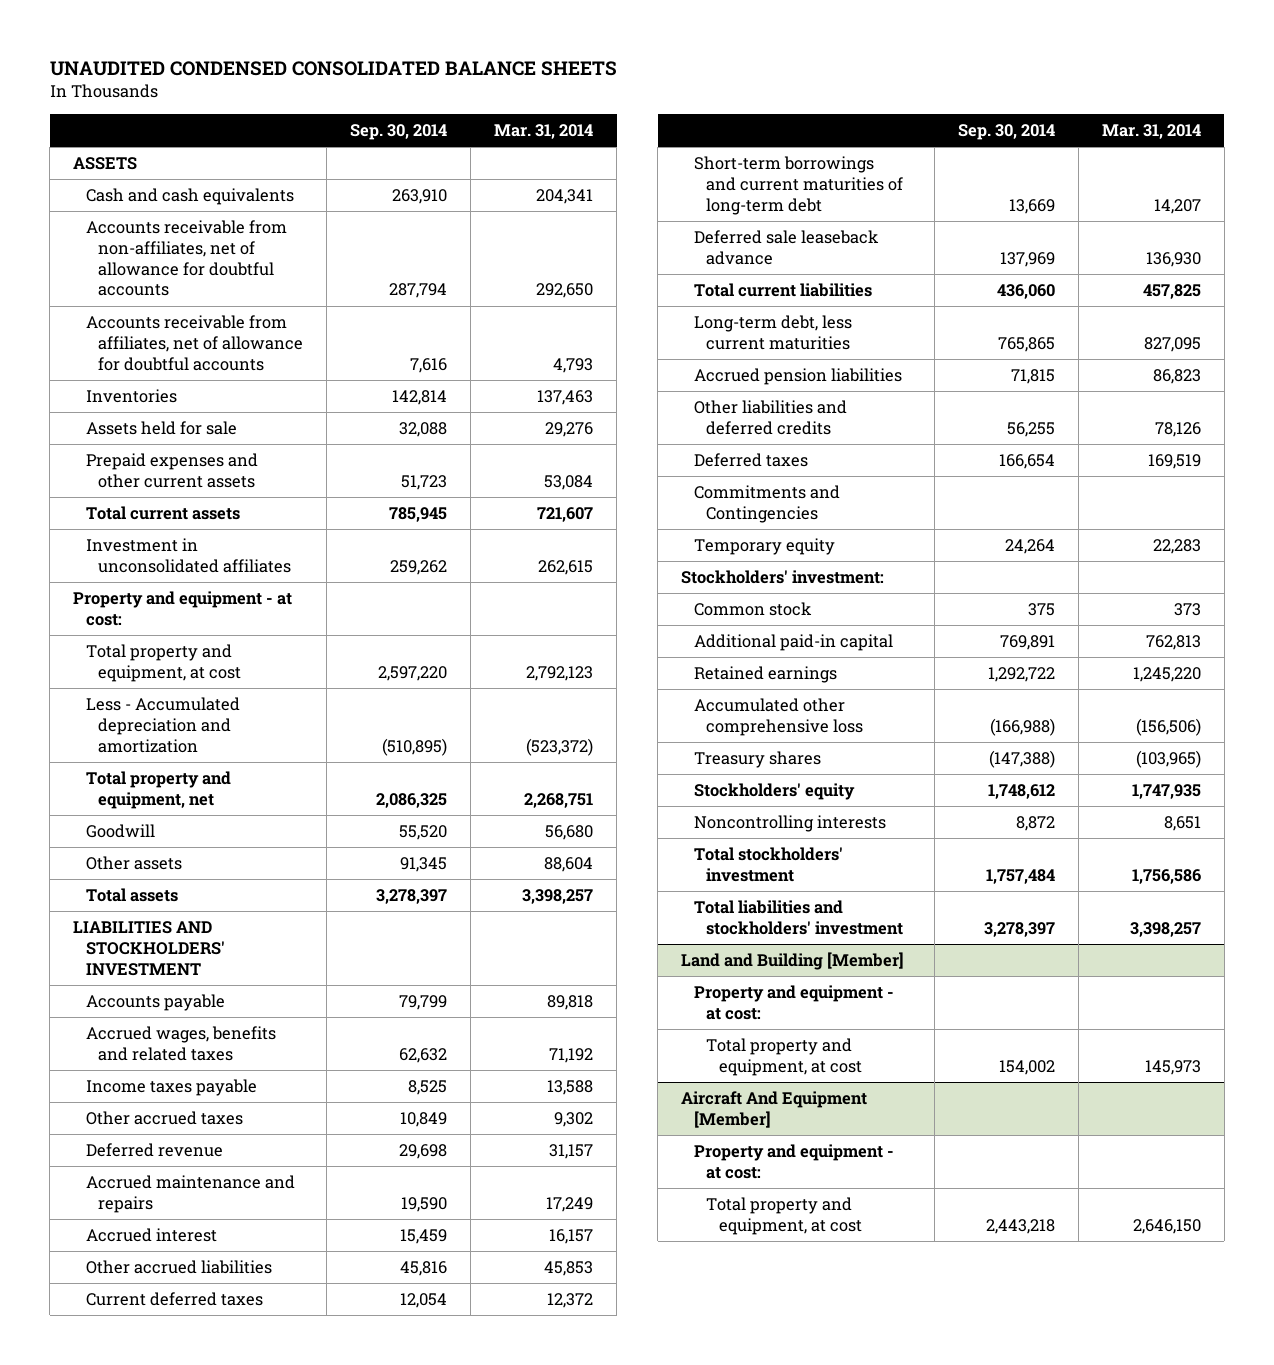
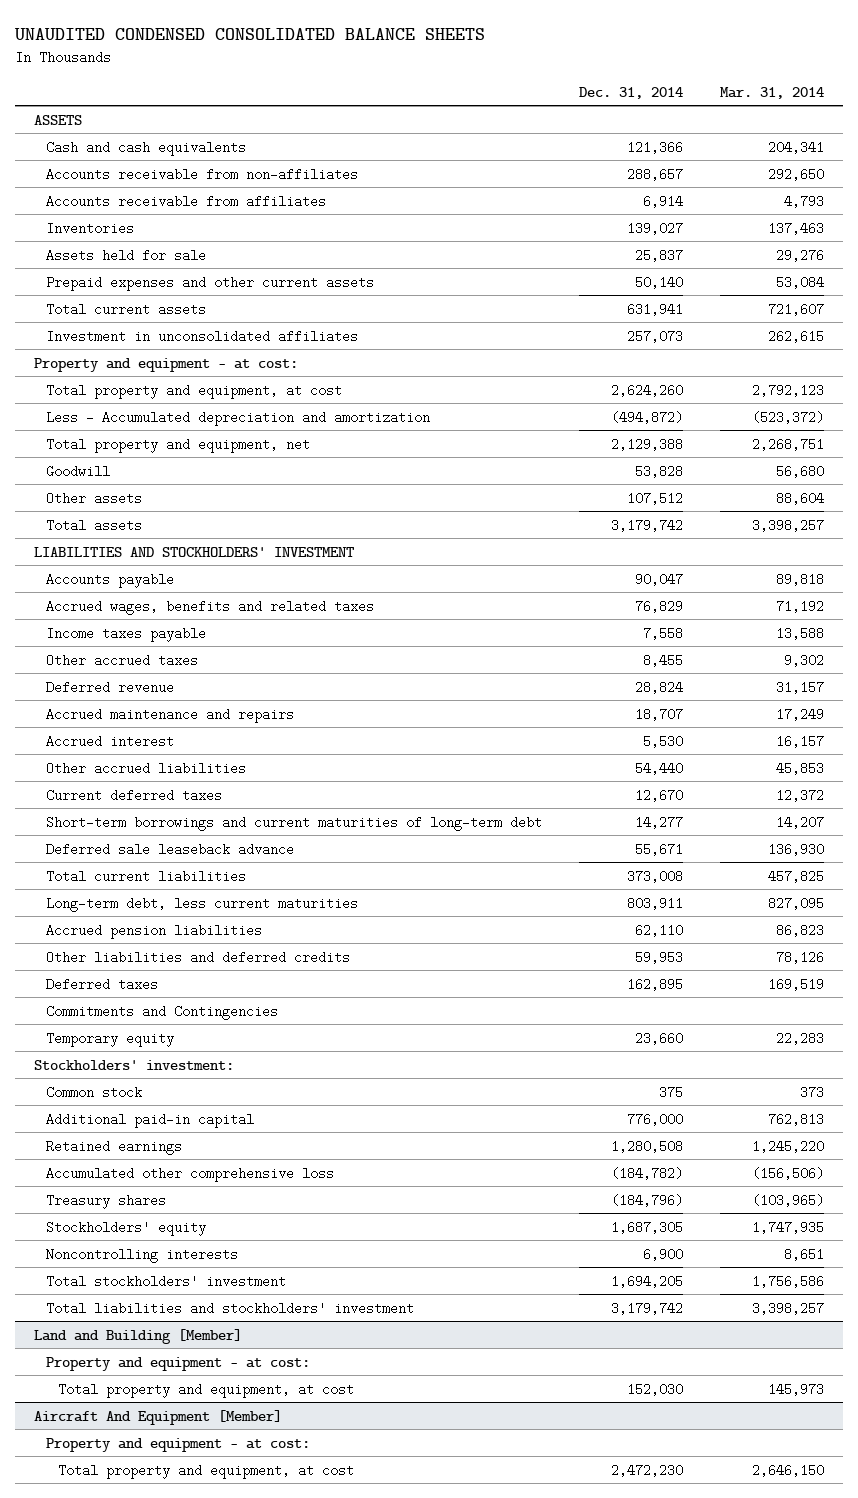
[350,123,448,140] Sep. 30, 2014 -> none
none -> [579,86,684,99] Dec. 31, 2014
[85,220,287,297] Accounts receivable from non-affiliates, net of allowance for doubtful accounts -> [45,167,358,181] Accounts receivable from non-affiliates
[85,315,304,371] Accounts receivable from affiliates, net of allowance for doubtful accounts -> [45,194,326,208] Accounts receivable from affiliates

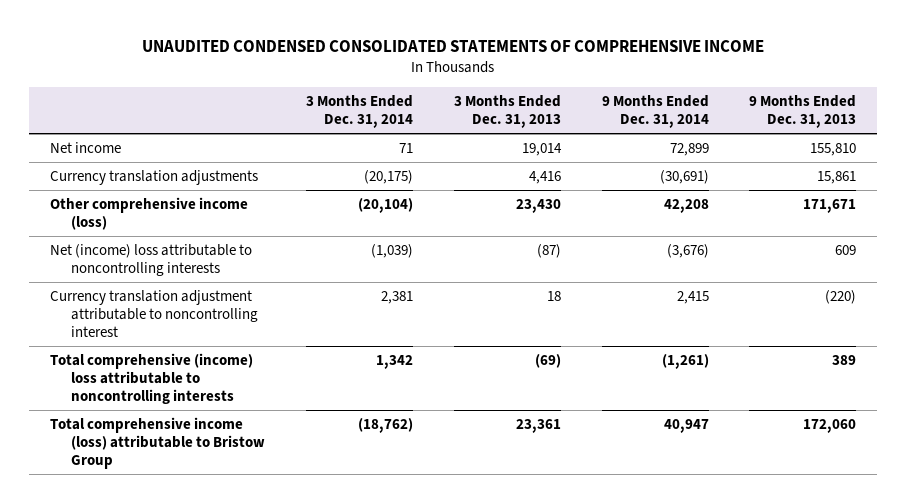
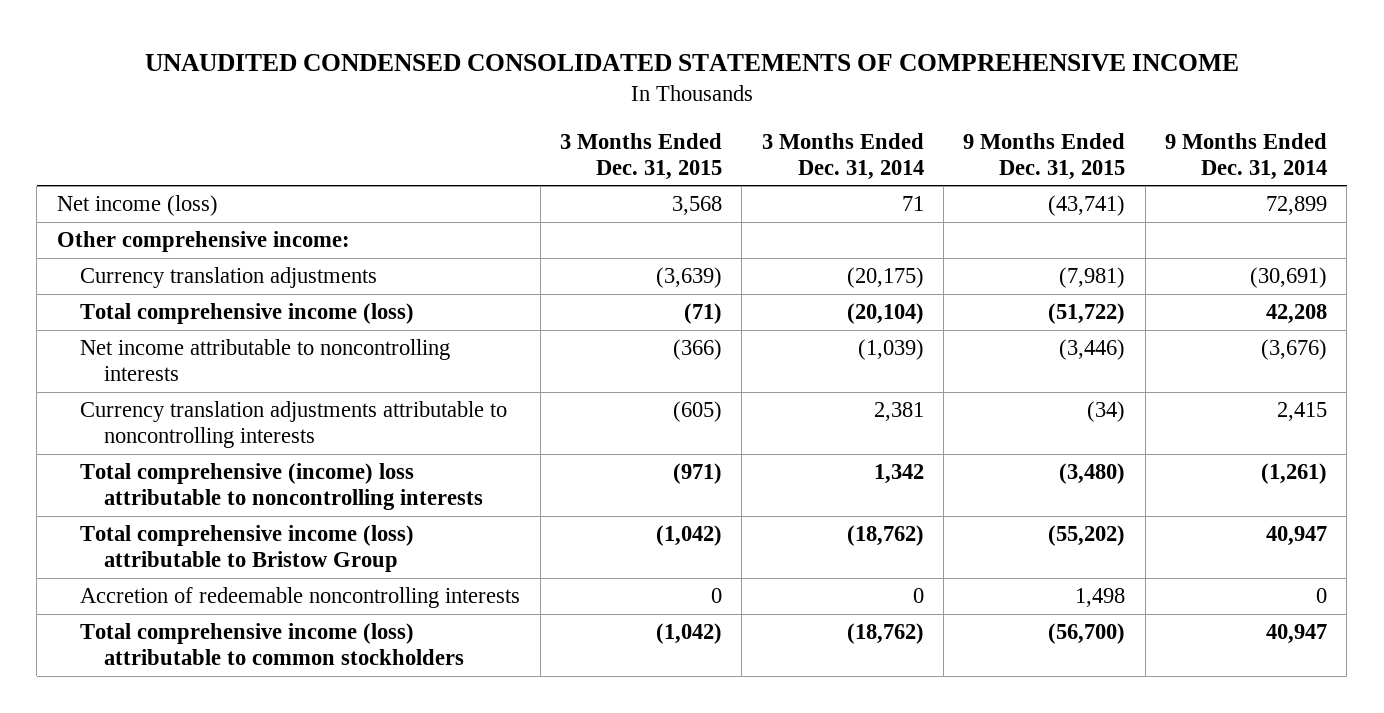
[453,94,561,129] 3 Months Ended Dec. 31, 2013 -> none
[749,94,857,129] 9 Months Ended Dec. 31, 2013 -> none
none -> [559,132,722,180] 3 Months Ended Dec. 31, 2015
none -> [963,132,1126,180] 9 Months Ended Dec. 31, 2015
[49,141,121,153] Net income -> [56,195,218,217] Net income (loss)
none -> [56,231,350,253] Other comprehensive income:
[49,196,248,230] Other comprehensive income (loss) -> [80,303,415,325] Total comprehensive income (loss)
[49,243,252,276] Net (income) loss attributable to noncontrolling interests -> [80,339,451,381] Net income attributable to noncontrolling interests
[49,289,258,338] Currency translation adjustment attributable to noncontrolling interest -> [80,401,508,448] Currency translation adjustments attributable to noncontrolling interests
none -> [80,587,521,609] Accretion of redeemable noncontrolling interests
none -> [80,623,464,665] Total comprehensive income (loss) attributable to common stockholders

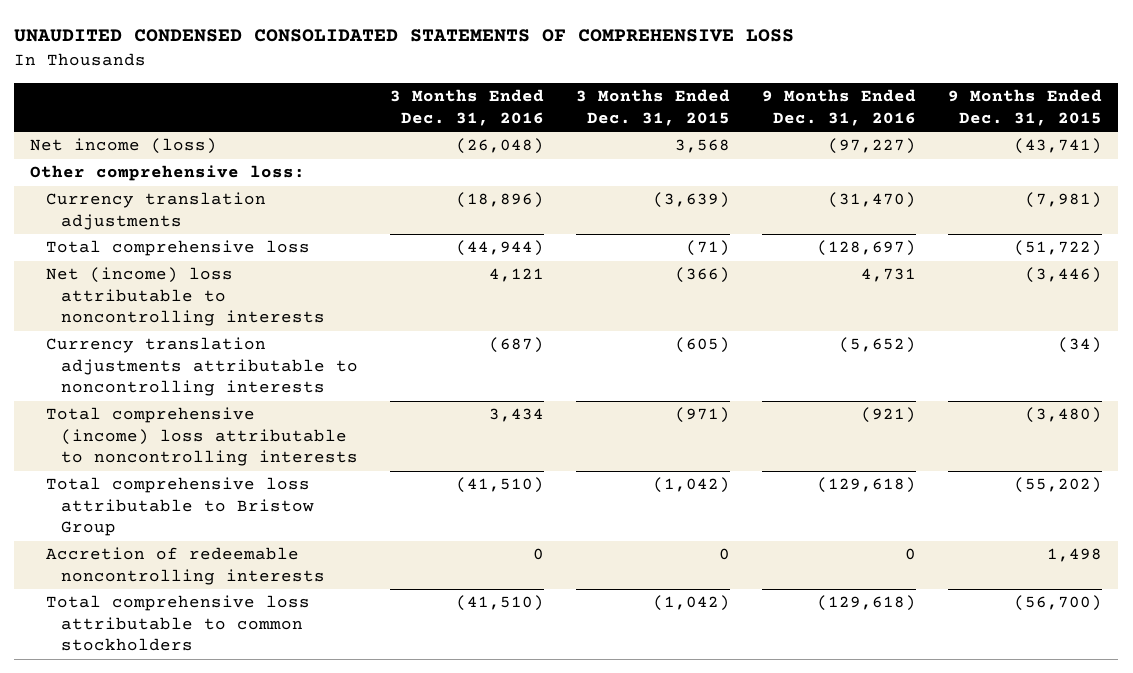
[144,54,1239,72] UNAUDITED CONDENSED CONSOLIDATED STATEMENTS OF COMPREHENSIVE INCOME -> [14,29,795,43] UNAUDITED CONDENSED CONSOLIDATED STATEMENTS OF COMPREHENSIVE LOSS
[761,132,924,180] 3 Months Ended Dec. 31, 2014 -> none
[1165,132,1328,180] 9 Months Ended Dec. 31, 2014 -> none
none -> [390,89,545,126] 3 Months Ended Dec. 31, 2016
none -> [762,89,917,126] 9 Months Ended Dec. 31, 2016
[56,231,350,253] Other comprehensive income: -> [30,165,306,182] Other comprehensive loss:
[80,303,415,325] Total comprehensive income (loss) -> [45,240,310,257] Total comprehensive loss
[80,339,451,381] Net income attributable to noncontrolling interests -> [45,267,326,327] Net (income) loss attributable to noncontrolling interests
[80,525,415,572] Total comprehensive income (loss) attributable to Bristow Group -> [45,477,315,537] Total comprehensive loss attributable to Bristow Group
[80,623,464,665] Total comprehensive income (loss) attributable to common stockholders -> [45,595,310,652] Total comprehensive loss attributable to common stockholders

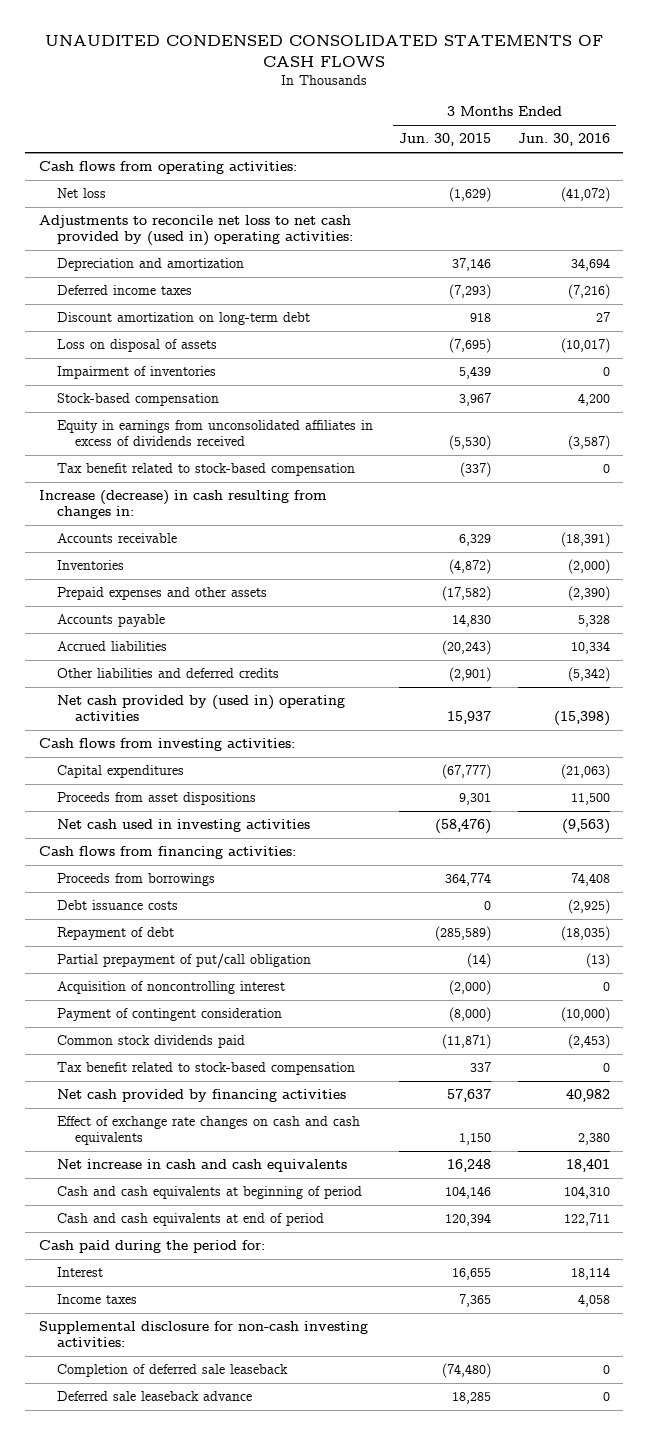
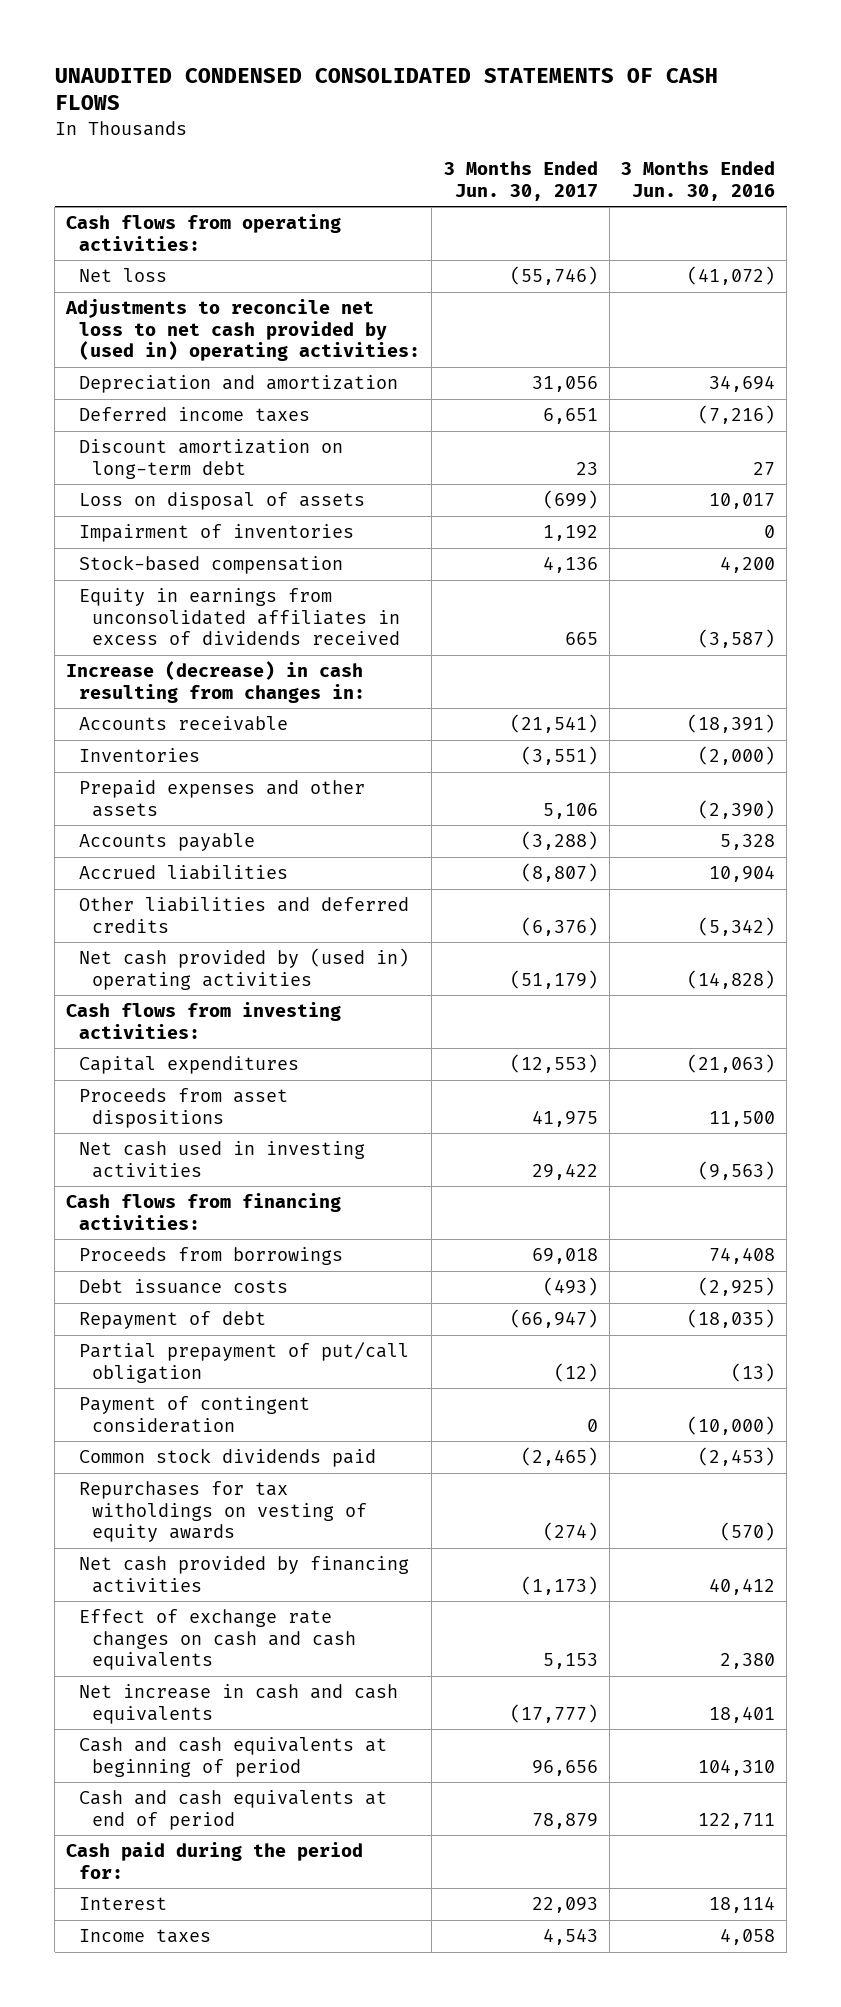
[399,133,492,147] Jun. 30, 2015 -> none
none -> [443,160,598,201] 3 Months Ended Jun. 30, 2017
[560,338,610,354] (10,017) -> [709,493,776,510] 10,017
[56,463,355,477] Tax benefit related to stock-based compensation -> none
[570,641,610,655] 10,334 -> [709,866,776,883] 10,904
[553,711,610,727] (15,398) -> [687,969,776,989] (14,828)
[56,981,285,995] Acquisition of noncontrolling interest -> none
[56,1062,355,1076] Tax benefit related to stock-based compensation -> none
none -> [79,1481,367,1543] Repurchases for tax witholdings on vesting of equity awards
[565,1089,610,1103] 40,982 -> [709,1578,776,1595] 40,412
[38,1321,368,1348] Supplemental disclosure for non-cash investing activities: -> none
[56,1364,288,1378] Completion of deferred sale leaseback -> none
[56,1391,252,1402] Deferred sale leaseback advance -> none

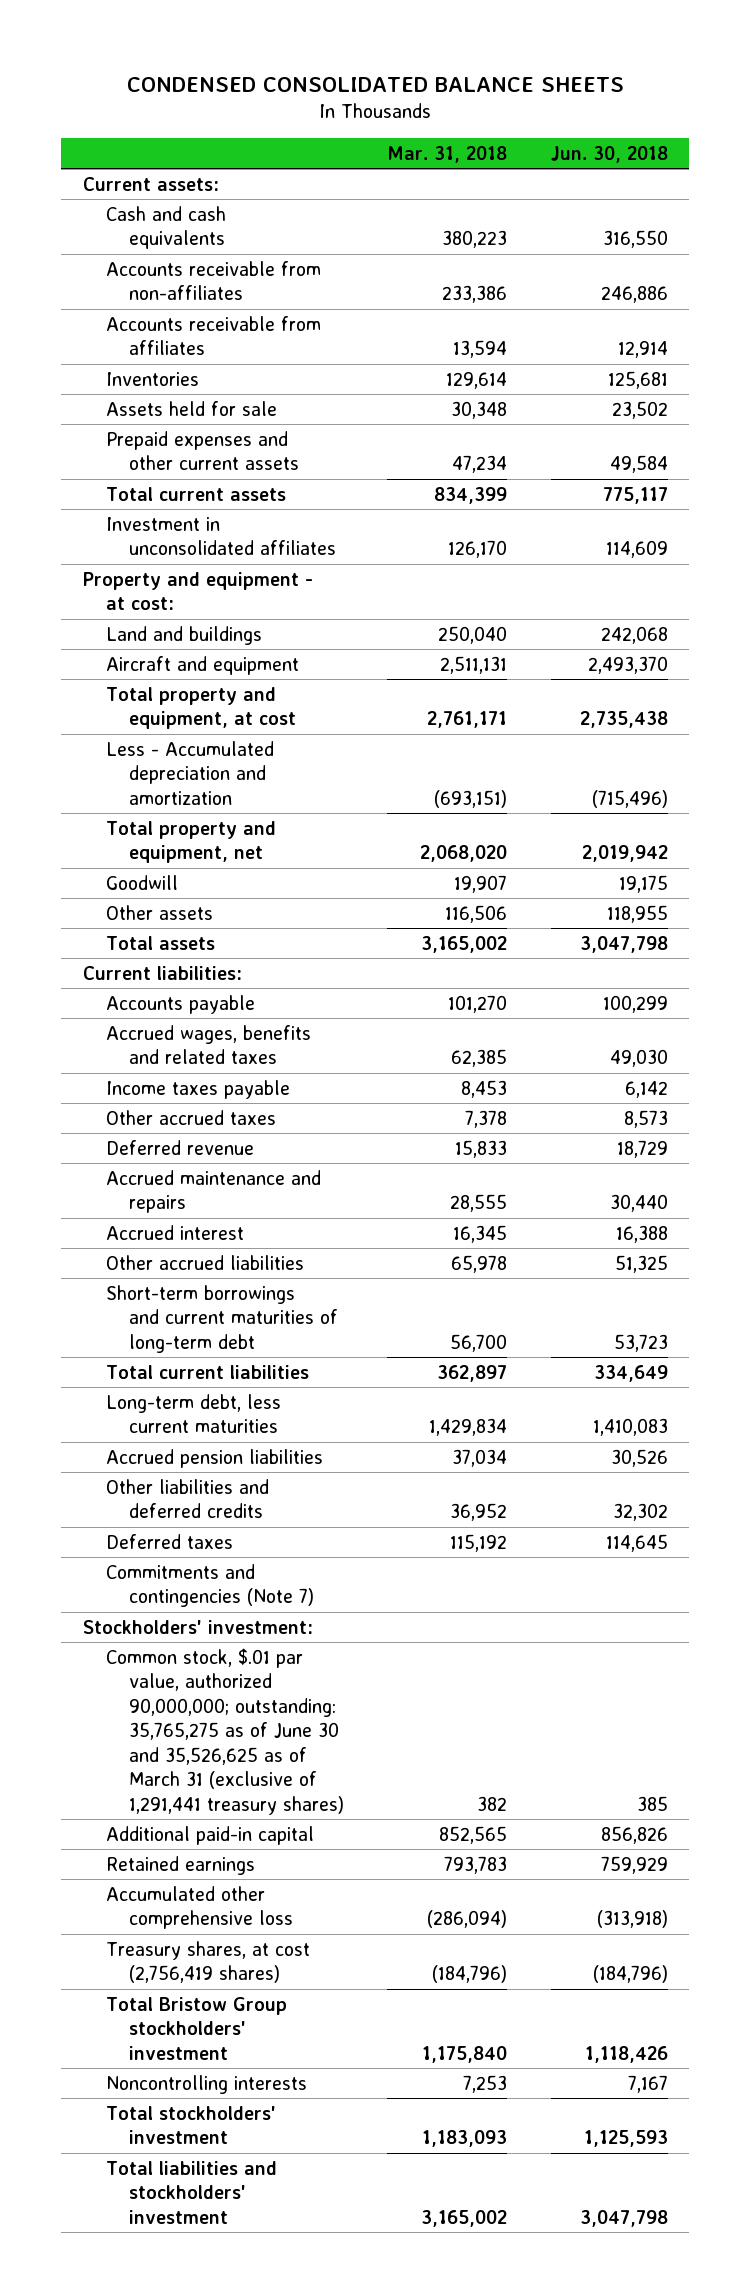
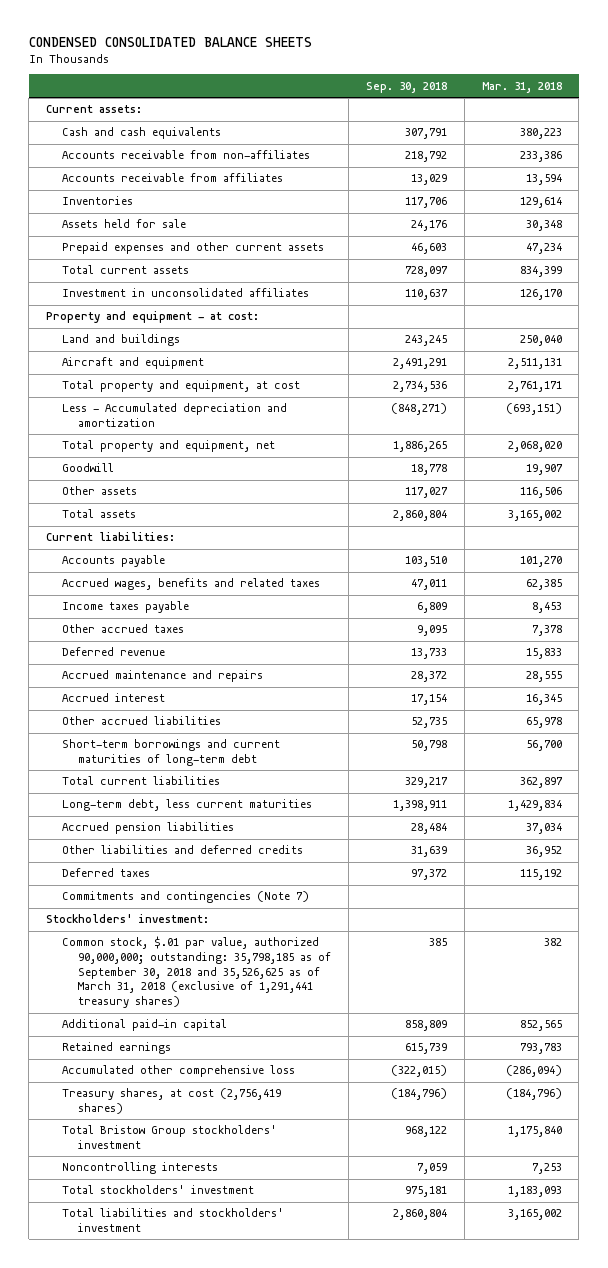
[550,145,668,163] Jun. 30, 2018 -> none
none -> [366,81,448,93] Sep. 30, 2018
[105,1647,345,1816] Common stock, $.01 par value, authorized 90,000,000; outstanding: 35,765,275 as of June 30 and 35,526,625 as of March 31 (exclusive of 1,291,441 treasury shares) -> [62,936,332,1009] Common stock, $.01 par value, authorized 90,000,000; outstanding: 35,798,185 as of September 30, 2018 and 35,526,625 as of March 31, 2018 (exclusive of 1,291,441 treasury shares)

